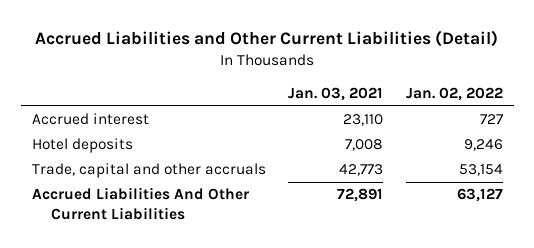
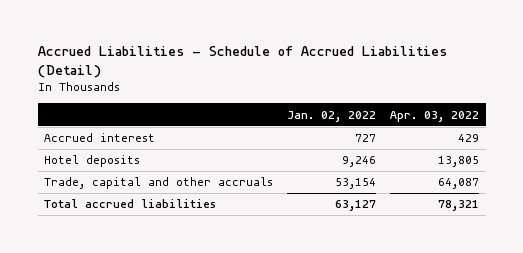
[35,30,499,48] Accrued Liabilities and Other Current Liabilities (Detail) -> [37,46,447,78] Accrued Liabilities - Schedule of Accrued Liabilities (Detail)
[288,86,384,101] Jan. 03, 2021 -> none
none -> [389,110,479,122] Apr. 03, 2022
[31,187,249,220] Accrued Liabilities And Other Current Liabilities -> [44,199,217,209] Total accrued liabilities

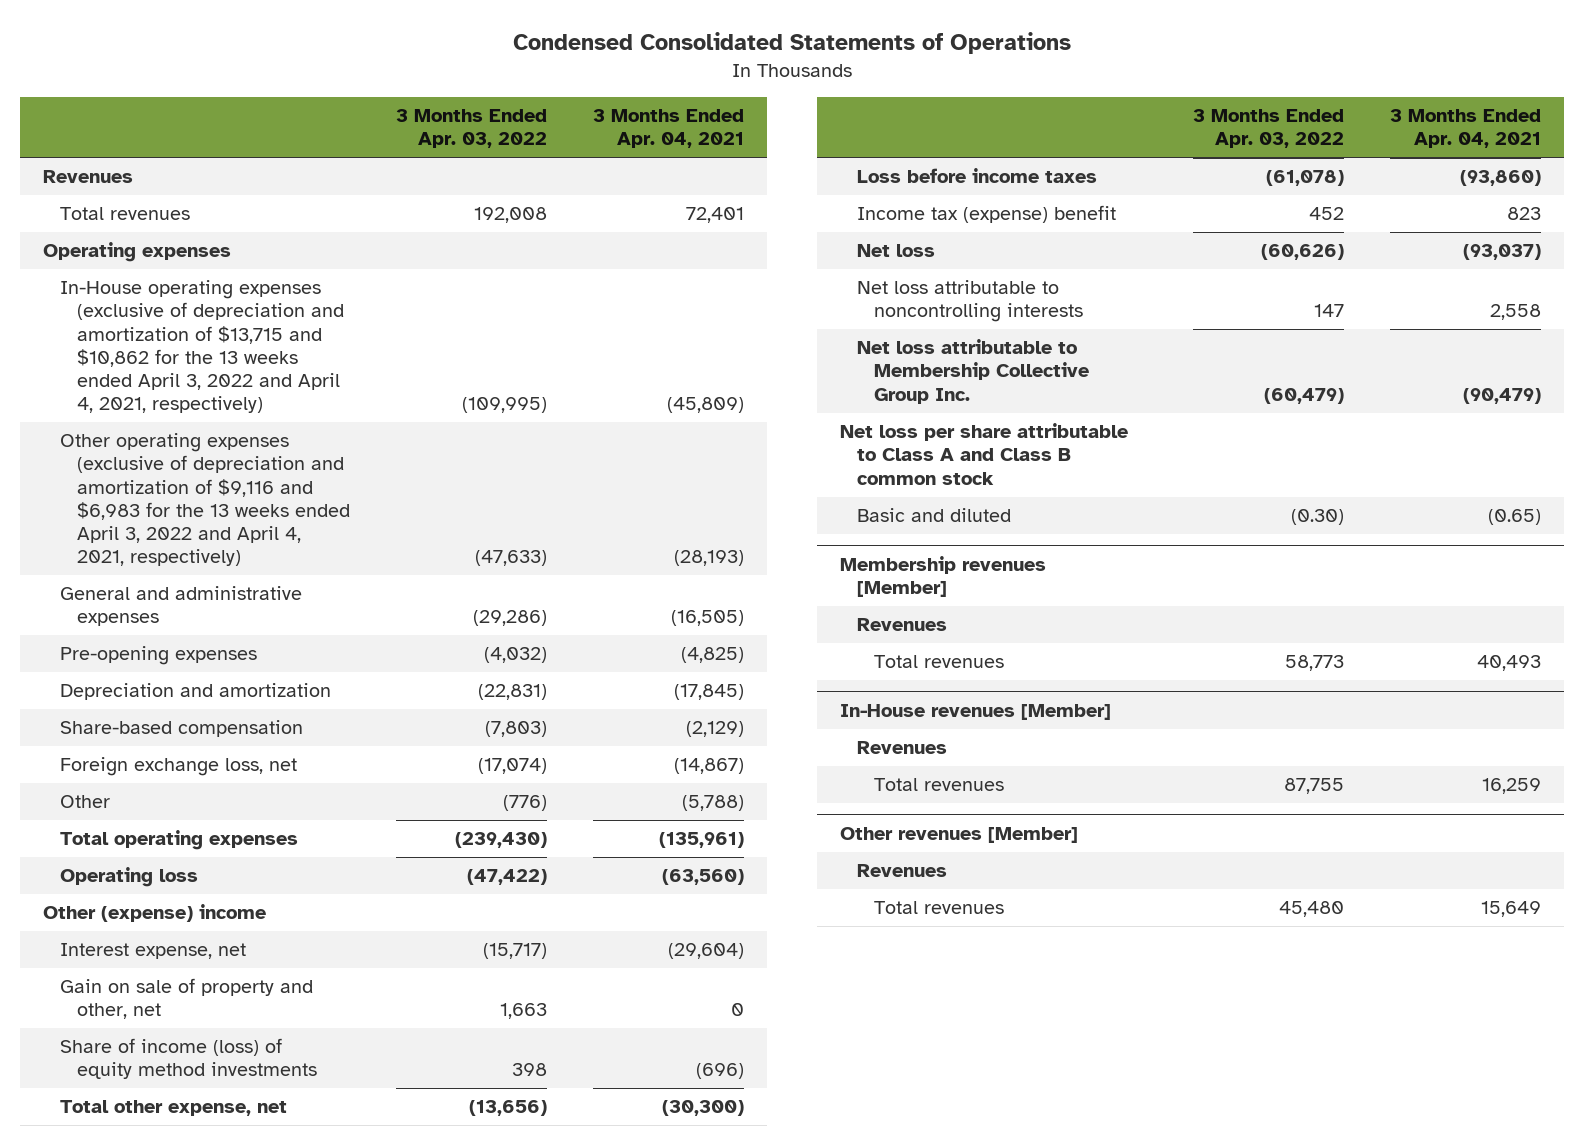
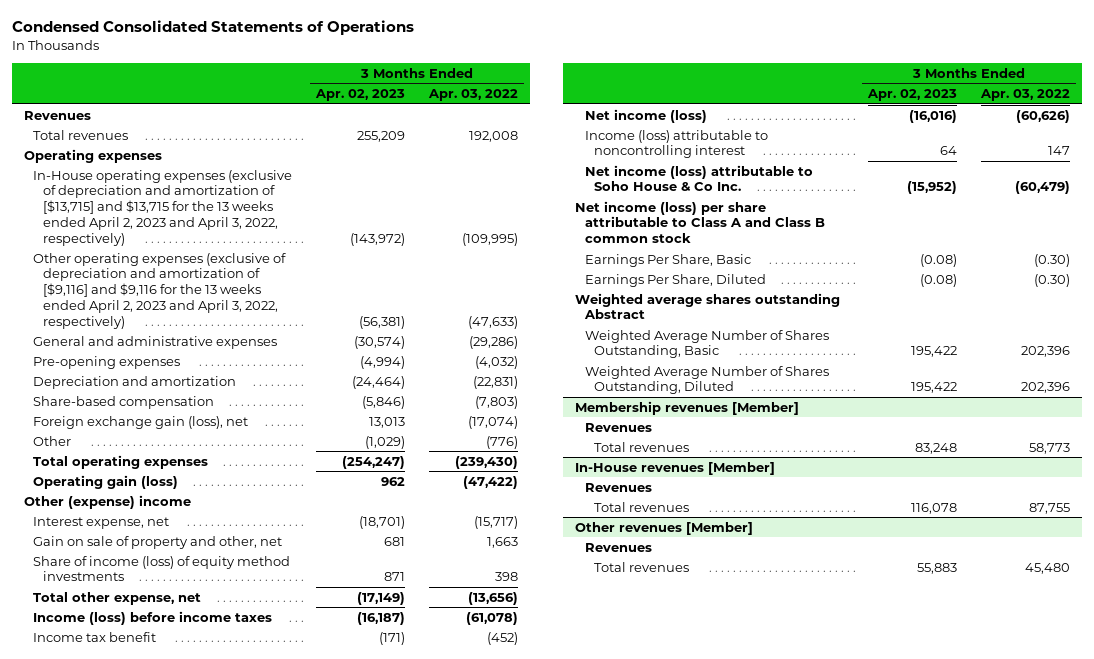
[593,108,745,149] 3 Months Ended Apr. 04, 2021 -> none
none -> [315,89,406,102] Apr. 02, 2023
[59,280,345,414] In-House operating expenses (exclusive of depreciation and amortization of $13,715 and $10,862 for the 13 weeks ended April 3, 2022 and April 4, 2021, respectively) -> [33,169,293,246] In-House operating expenses (exclusive of depreciation and amortization of [$13,715] and $13,715 for the 13 weeks ended April 2, 2023 and April 3, 2022, respectively)
[59,433,351,567] Other operating expenses (exclusive of depreciation and amortization of $9,116 and $6,983 for the 13 weeks ended April 3, 2022 and April 4, 2021, respectively) -> [33,252,287,329] Other operating expenses (exclusive of depreciation and amortization of [$9,116] and $9,116 for the 13 weeks ended April 2, 2023 and April 3, 2022, respectively)
[59,757,297,777] Foreign exchange loss, net -> [33,415,249,429] Foreign exchange gain (loss), net
[59,867,198,888] Operating loss -> [33,474,179,489] Operating gain (loss)
[856,508,1011,523] Basic and diluted -> none
[856,168,1097,184] Loss before income taxes -> [33,610,273,625] Income (loss) before income taxes
[856,205,1116,224] Income tax (expense) benefit -> [33,631,157,642] Income tax benefit
[1308,207,1344,221] 452 -> [487,631,519,645] (452)
[856,244,935,258] Net loss -> [584,108,707,123] Net income (loss)
[856,280,1083,323] Net loss attributable to noncontrolling interests -> [584,129,768,159] Income (loss) attributable to noncontrolling interest
[856,339,1089,404] Net loss attributable to Membership Collective Group Inc. -> [584,164,813,192] Net income (loss) attributable to Soho House & Co Inc.
[839,423,1128,485] Net loss per share attributable to Class A and Class B common stock -> [575,200,825,244] Net income (loss) per share attributable to Class A and Class B common stock
none -> [584,253,751,267] Earnings Per Share, Basic
none -> [584,273,766,287] Earnings Per Share, Diluted
none -> [575,292,841,320] Weighted average shares outstanding Abstract
none -> [584,329,829,359] Weighted Average Number of Shares Outstanding, Basic
none -> [584,365,829,395] Weighted Average Number of Shares Outstanding, Diluted

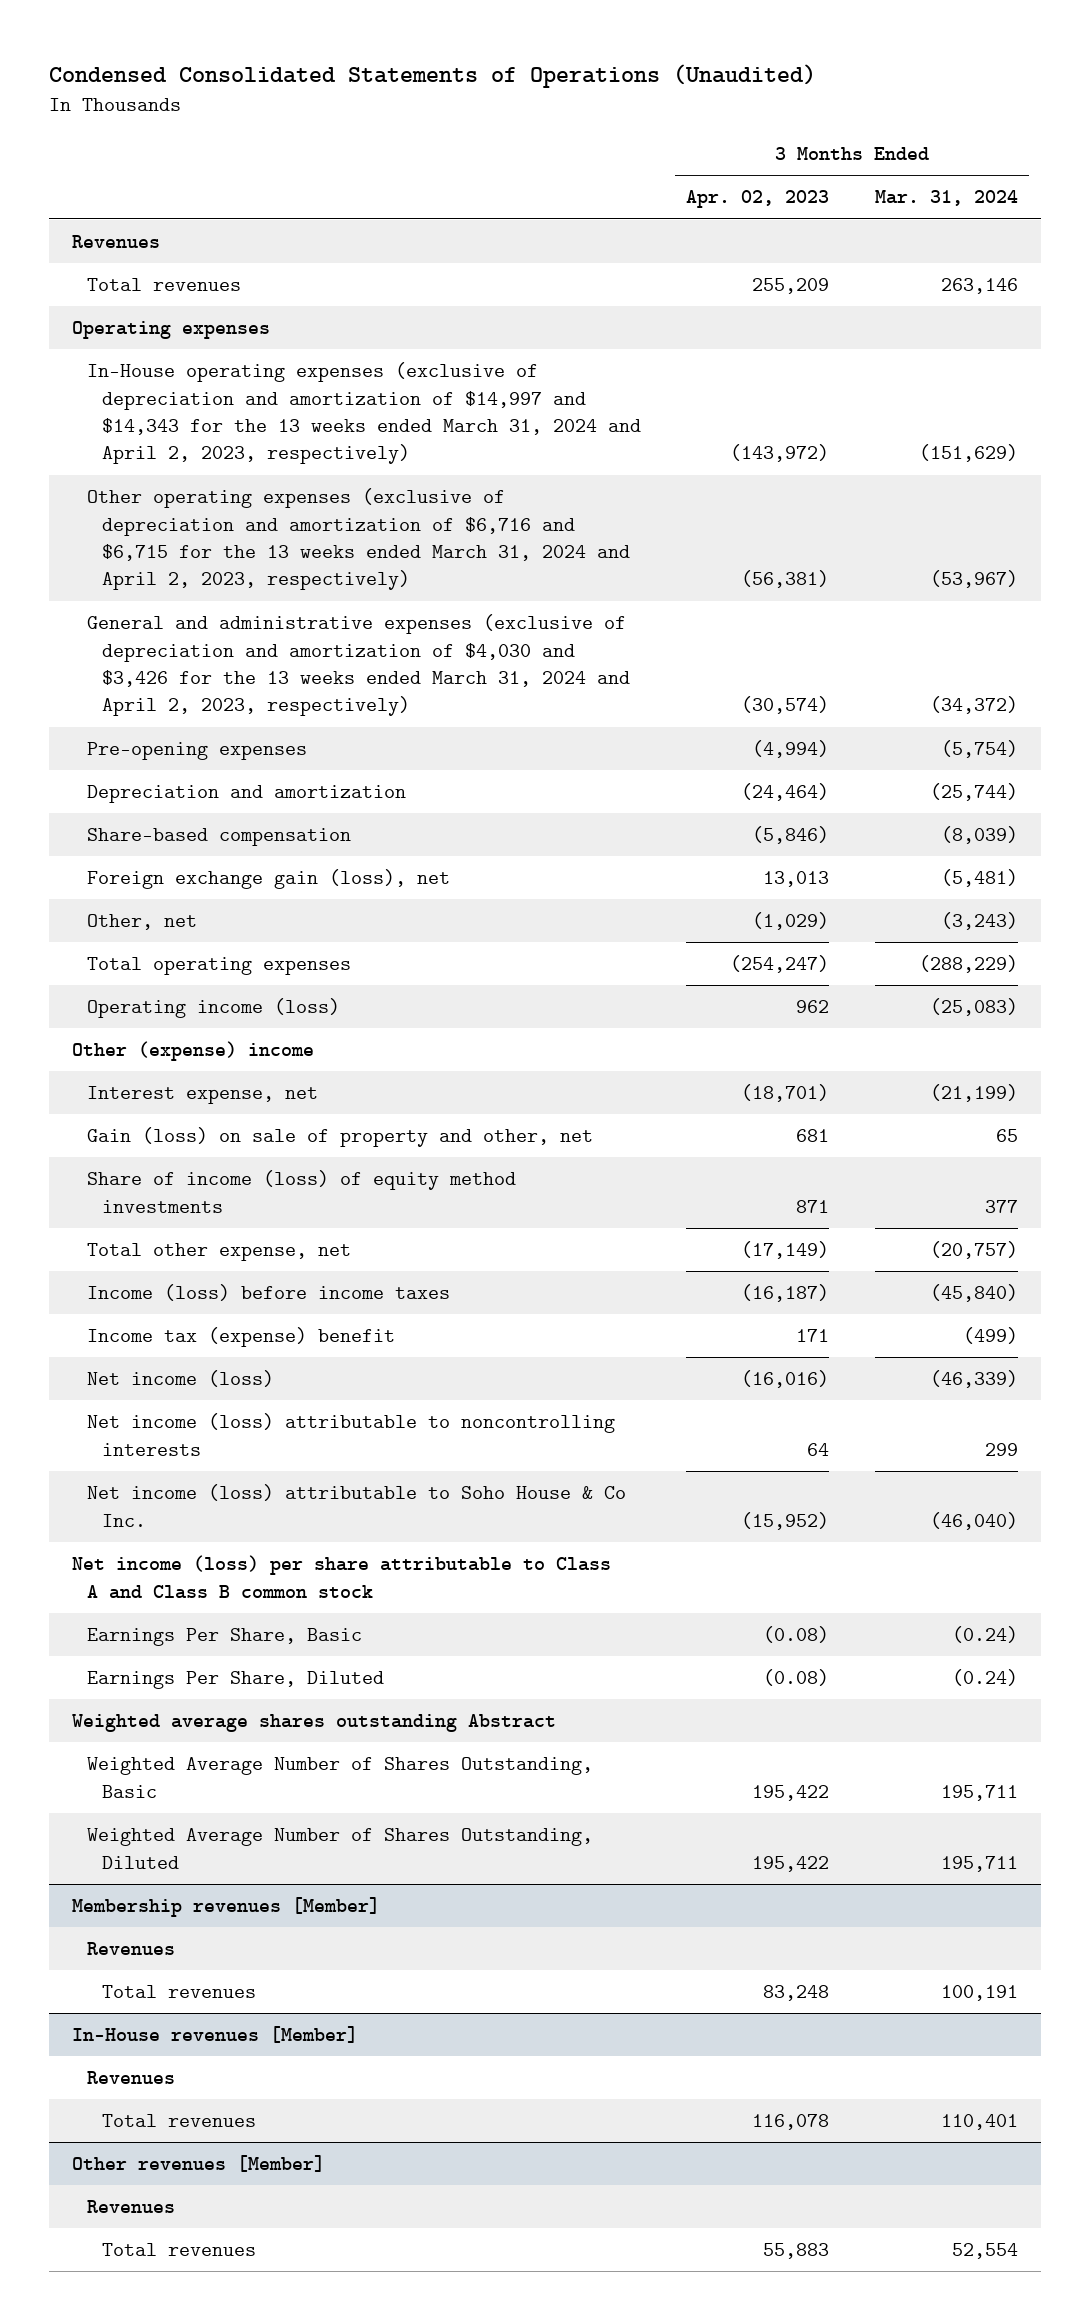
[11,20,414,36] Condensed Consolidated Statements of Operations -> [49,64,817,89] Condensed Consolidated Statements of Operations (Unaudited)
[428,89,519,102] Apr. 03, 2022 -> none
none -> [874,190,1018,207] Mar. 31, 2024
[33,169,293,246] In-House operating expenses (exclusive of depreciation and amortization of [$13,715] and $13,715 for the 13 weeks ended April 2, 2023 and April 3, 2022, respectively) -> [86,362,641,465] In-House operating expenses (exclusive of depreciation and amortization of $14,997 and $14,343 for the 13 weeks ended March 31, 2024 and April 2, 2023, respectively)
[33,252,287,329] Other operating expenses (exclusive of depreciation and amortization of [$9,116] and $9,116 for the 13 weeks ended April 2, 2023 and April 3, 2022, respectively) -> [86,488,630,591] Other operating expenses (exclusive of depreciation and amortization of $6,716 and $6,715 for the 13 weeks ended March 31, 2024 and April 2, 2023, respectively)
[33,335,278,349] General and administrative expenses -> [86,614,630,717] General and administrative expenses (exclusive of depreciation and amortization of $4,030 and $3,426 for the 13 weeks ended March 31, 2024 and April 2, 2023, respectively)
[33,435,72,446] Other -> [86,914,197,931] Other, net
[33,474,179,489] Operating gain (loss) -> [86,998,340,1019] Operating income (loss)
[33,535,283,549] Gain on sale of property and other, net -> [86,1127,593,1148] Gain (loss) on sale of property and other, net
[33,631,157,642] Income tax benefit -> [86,1327,395,1348] Income tax (expense) benefit
[379,631,406,645] (171) -> [796,1329,830,1343] 171
[584,129,768,159] Income (loss) attributable to noncontrolling interest -> [86,1413,615,1456] Net income (loss) attributable to noncontrolling interests

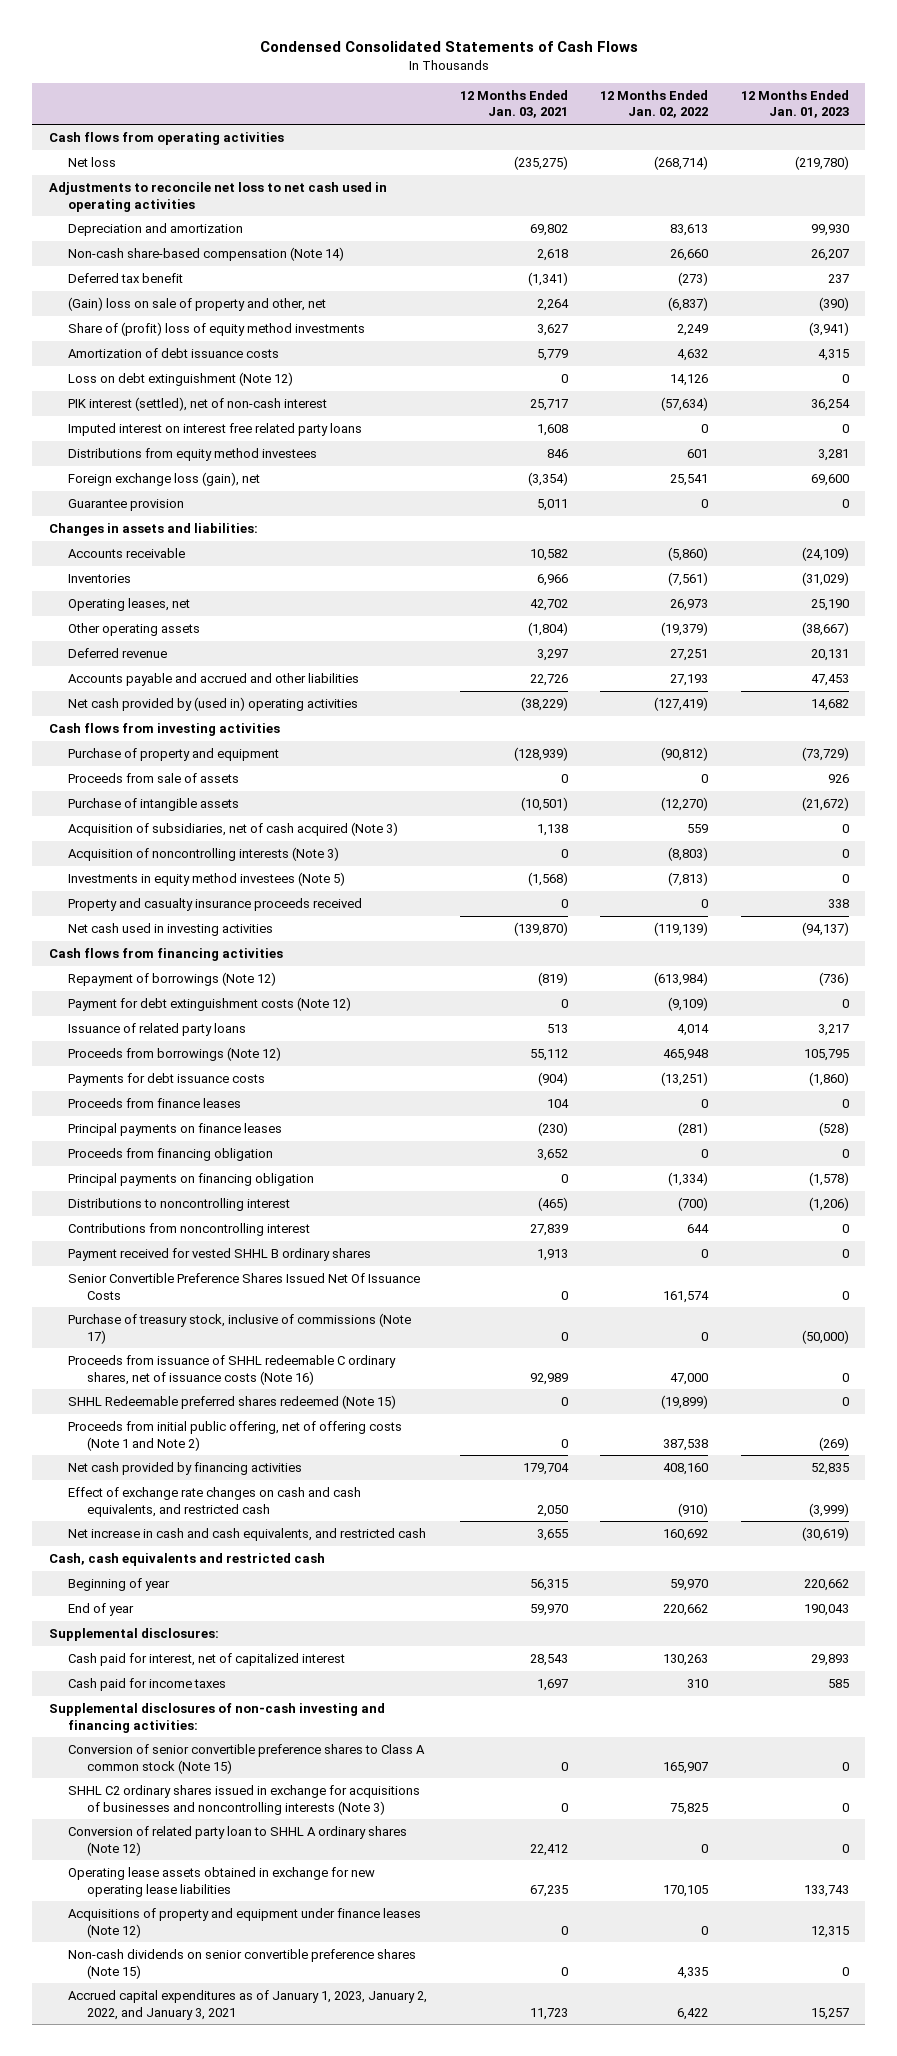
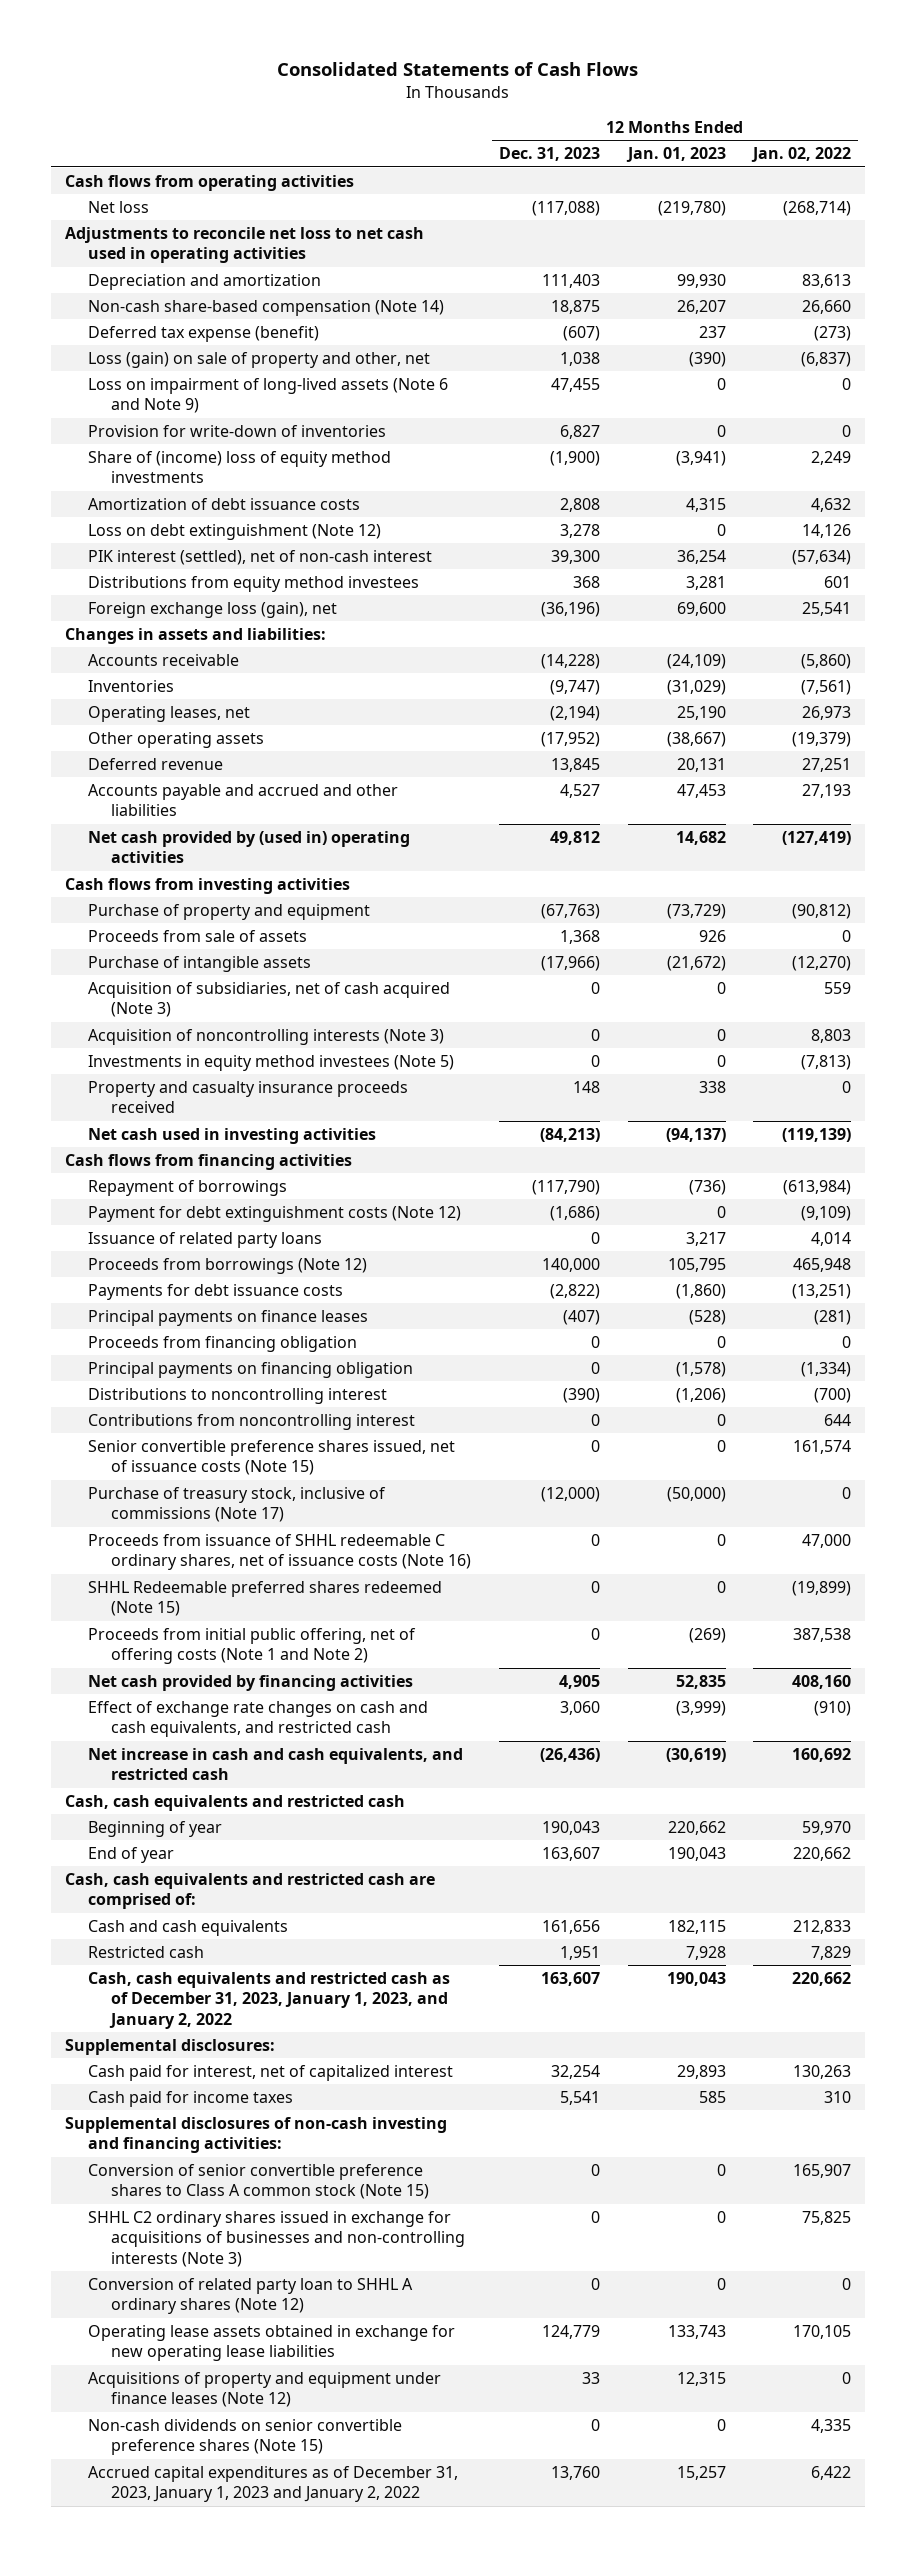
[259,41,638,53] Condensed Consolidated Statements of Cash Flows -> [277,61,639,76] Consolidated Statements of Cash Flows
[459,89,568,119] 12 Months Ended Jan. 03, 2021 -> none
none -> [498,147,600,162] Dec. 31, 2023
[67,272,183,283] Deferred tax benefit -> [87,326,319,343] Deferred tax expense (benefit)
[67,296,326,311] (Gain) loss on sale of property and other, net -> [87,352,430,369] Loss (gain) on sale of property and other, net
none -> [87,378,448,414] Loss on impairment of long-lived assets (Note 6 and Note 9)
none -> [87,425,386,438] Provision for write-down of inventories
[67,321,365,336] Share of (profit) loss of equity method investments -> [87,451,391,484] Share of (income) loss of equity method investments
[67,422,362,436] Imputed interest on interest free related party loans -> none
[67,498,184,511] Guarantee provision -> none
[668,846,709,861] (8,803) -> [811,1029,852,1044] 8,803
[67,971,276,986] Repayment of borrowings (Note 12) -> [87,1180,287,1197] Repayment of borrowings
[67,1097,241,1108] Proceeds from finance leases -> none
[67,1247,371,1261] Payment received for vested SHHL B ordinary shares -> none
[67,1272,420,1300] Senior Convertible Preference Shares Issued Net Of Issuance Costs -> [87,1440,455,1476] Senior convertible preference shares issued, net of issuance costs (Note 15)
none -> [64,1873,435,1910] Cash, cash equivalents and restricted cash are comprised of:
none -> [87,1920,288,1937] Cash and cash equivalents
none -> [87,1946,204,1959] Restricted cash
none -> [87,1972,450,2029] Cash, cash equivalents and restricted cash as of December 31, 2023, January 1, 2023, and January 2, 2022
[67,1784,420,1815] SHHL C2 ordinary shares issued in exchange for acquisitions of businesses and noncontrolling interests (Note 3) -> [87,2211,465,2267] SHHL C2 ordinary shares issued in exchange for acquisitions of businesses and non-controlling interests (Note 3)
[67,1989,427,2020] Accrued capital expenditures as of January 1, 2023, January 2, 2022, and January 3, 2021 -> [87,2466,458,2503] Accrued capital expenditures as of December 31, 2023, January 1, 2023 and January 2, 2022

